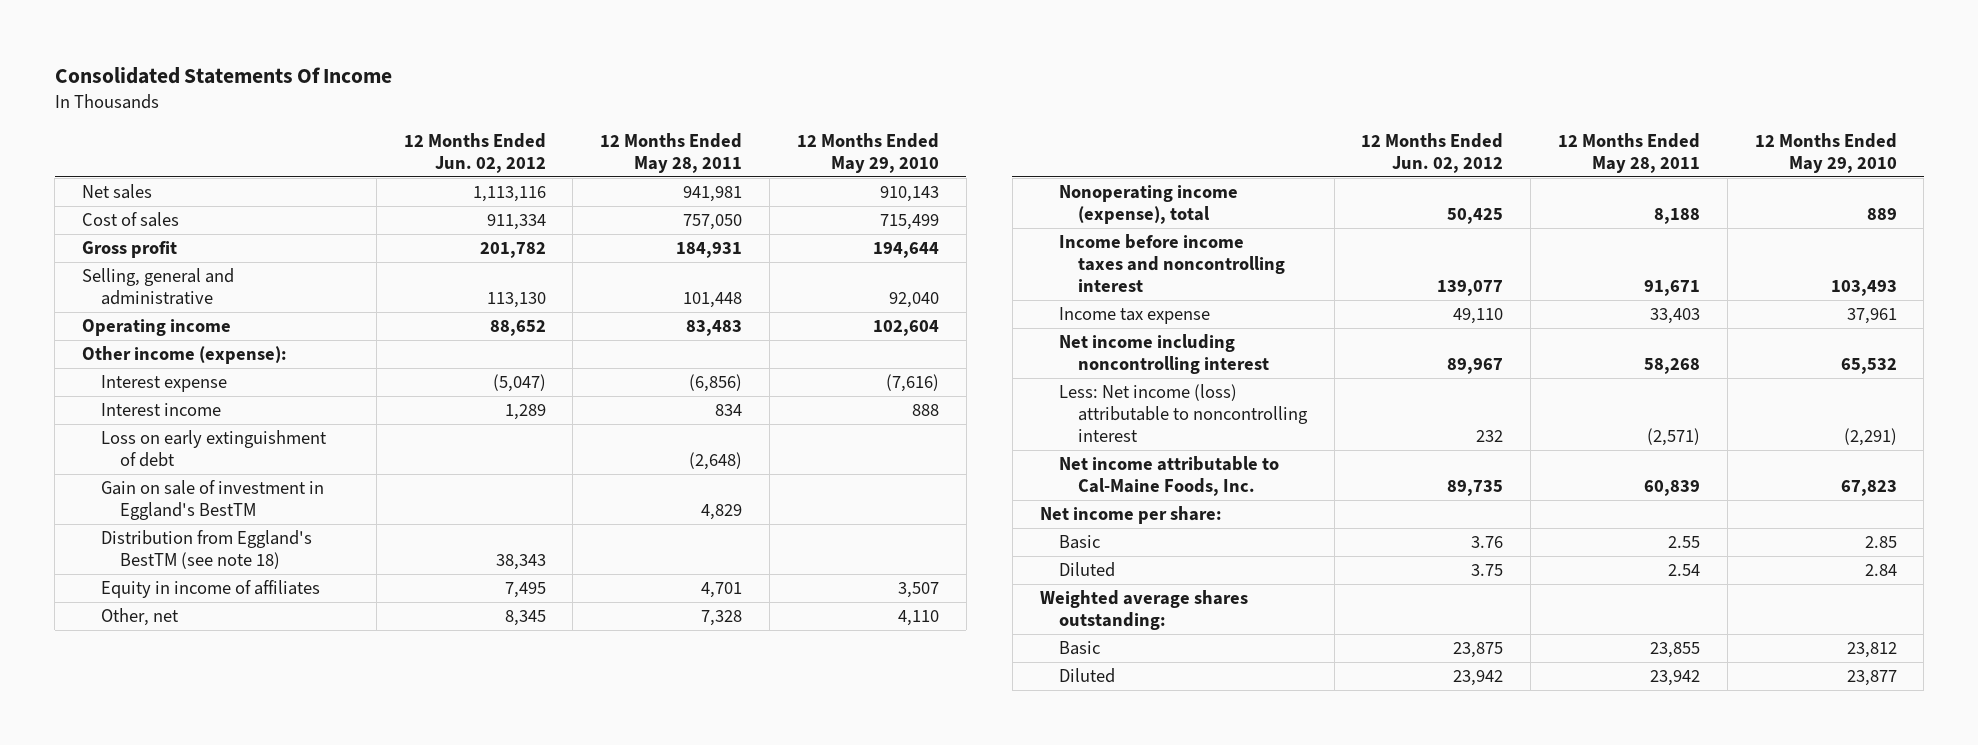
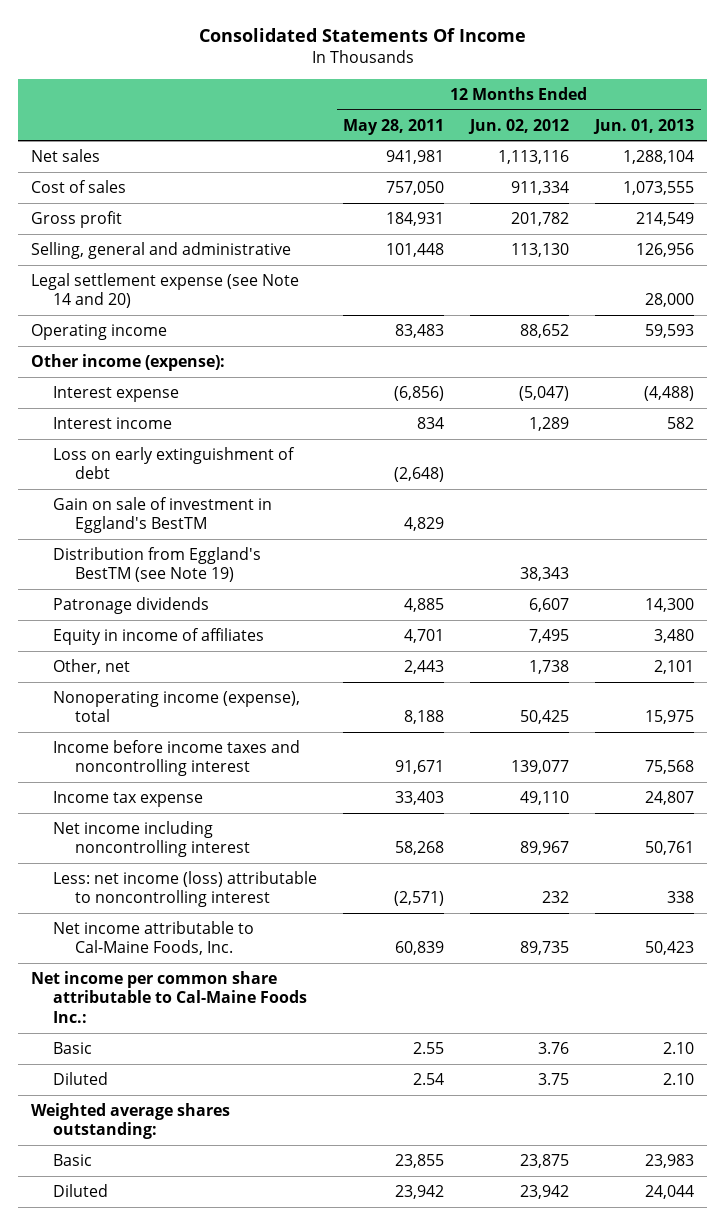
[796,132,939,173] 12 Months Ended May 29, 2010 -> none
none -> [593,118,695,134] Jun. 01, 2013
none -> [30,272,299,309] Legal settlement expense (see Note 14 and 20)
[100,530,312,570] Distribution from Eggland's BestTM (see note 18) -> [52,546,261,583] Distribution from Eggland's BestTM (see Note 19)
none -> [52,596,209,614] Patronage dividends
[504,610,546,627] 8,345 -> [529,659,570,674] 1,738
[701,610,743,627] 7,328 -> [404,659,445,674] 2,443
[1058,384,1308,443] Less: Net income (loss) attributable to noncontrolling interest -> [52,870,317,908] Less: net income (loss) attributable to noncontrolling interest
[1039,506,1222,525] Net income per share: -> [30,970,307,1023] Net income per common share attributable to Cal-Maine Foods Inc.:

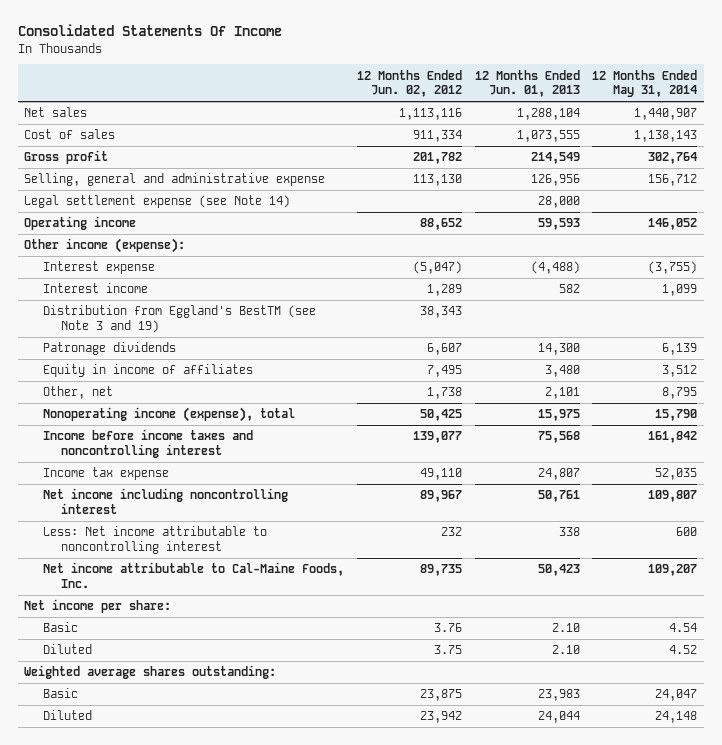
[343,118,445,135] May 28, 2011 -> none
none -> [592,69,698,98] 12 Months Ended May 31, 2014
[30,241,291,259] Selling, general and administrative -> [24,173,326,187] Selling, general and administrative expense
[30,272,299,309] Legal settlement expense (see Note 14 and 20) -> [24,195,291,209] Legal settlement expense (see Note 14)
[52,446,295,480] Loss on early extinguishment of debt -> none
[52,496,272,534] Gain on sale of investment in Eggland's BestTM -> none
[52,546,261,583] Distribution from Eggland's BestTM (see Note 19) -> [42,305,316,333] Distribution from Eggland's BestTM (see Note 3 and 19)
[52,870,317,908] Less: net income (loss) attributable to noncontrolling interest -> [42,526,267,554] Less: Net income attributable to noncontrolling interest
[30,970,307,1023] Net income per common share attributable to Cal-Maine Foods Inc.: -> [24,599,172,614] Net income per share:

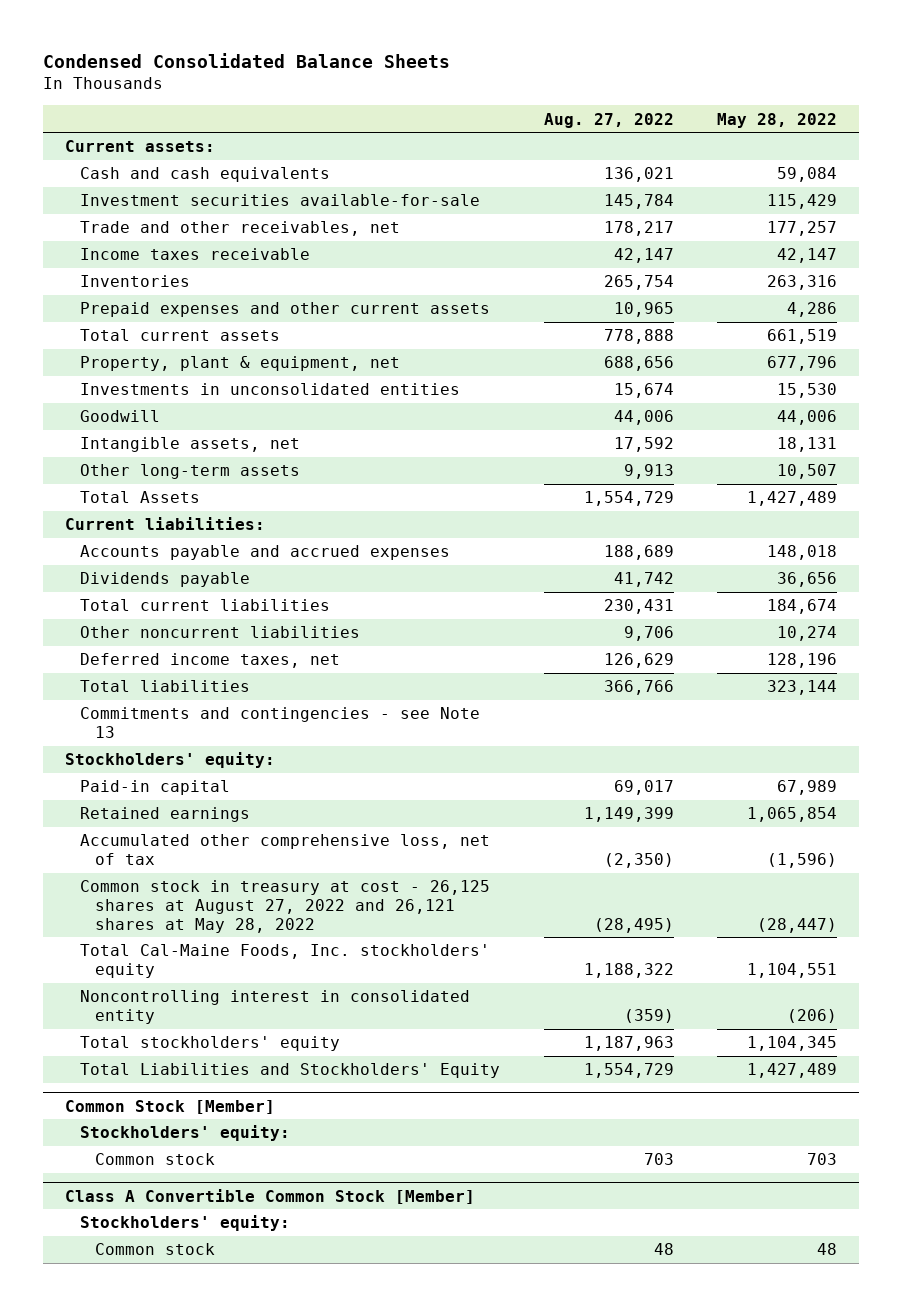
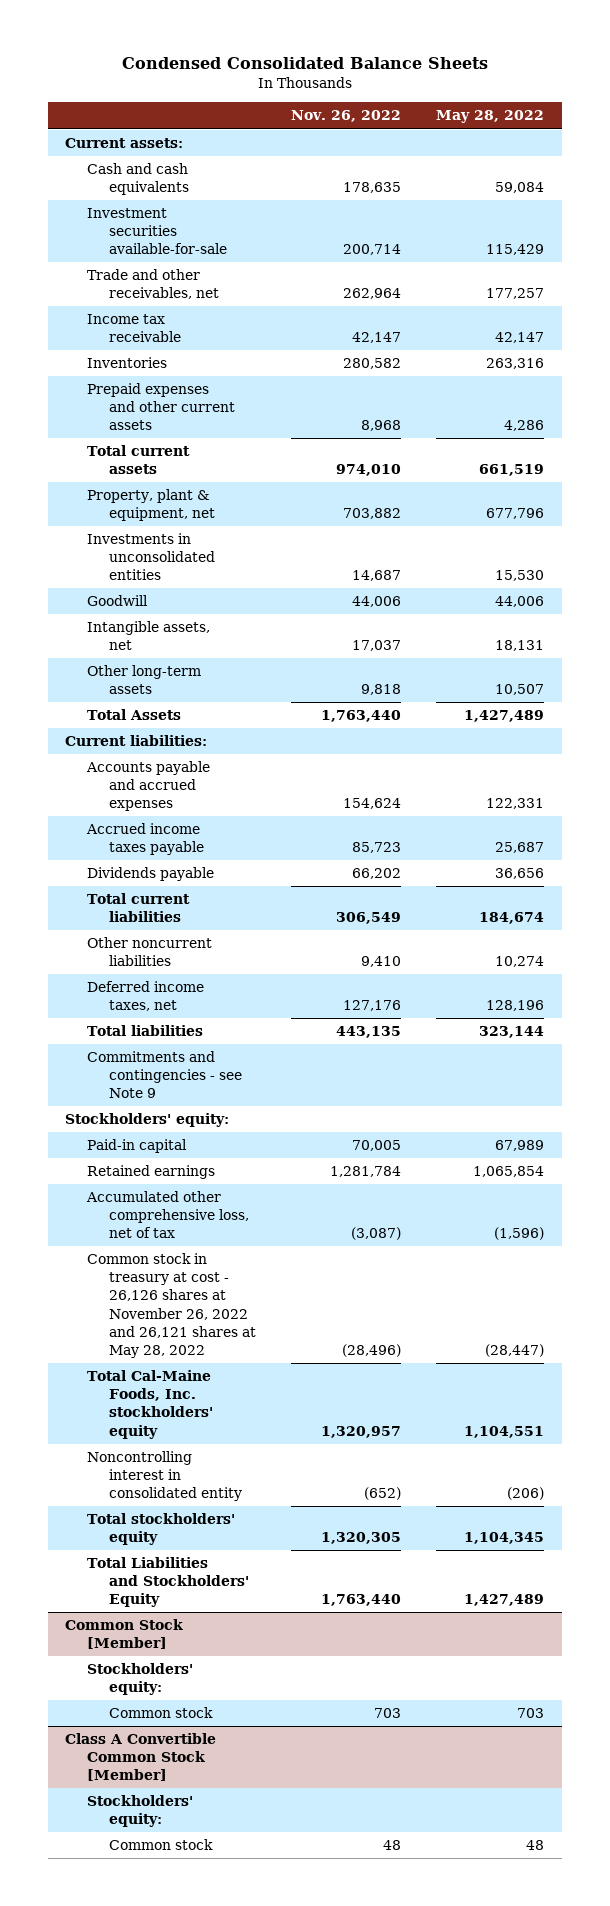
[543,112,674,128] Aug. 27, 2022 -> none
none -> [290,110,401,123] Nov. 26, 2022
[80,248,311,261] Income taxes receivable -> [87,314,181,343] Income tax receivable
[767,545,838,561] 148,018 -> [486,798,545,810] 122,331
none -> [86,823,204,856] Accrued income taxes payable
[80,707,481,739] Commitments and contingencies - see Note 13 -> [87,1051,242,1099] Commitments and contingencies - see Note 9
[80,880,491,933] Common stock in treasury at cost - 26,125 shares at August 27, 2022 and 26,121 shares at May 28, 2022 -> [87,1253,256,1358] Common stock in treasury at cost - 26,126 shares at November 26, 2022 and 26,121 shares at May 28, 2022

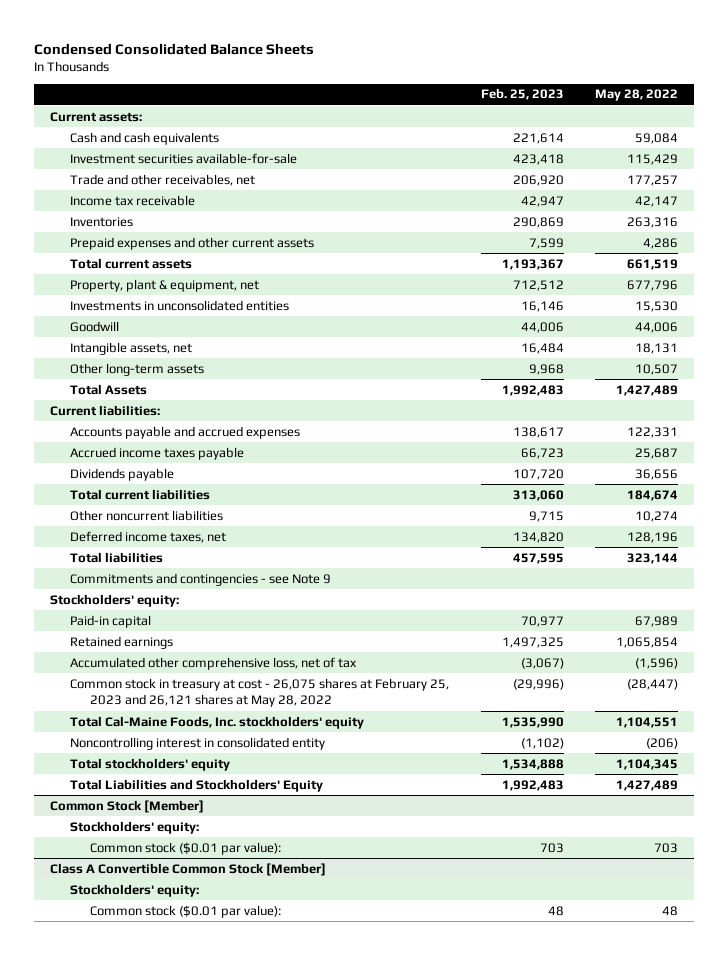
[290,110,401,123] Nov. 26, 2022 -> none
none -> [480,88,564,101] Feb. 25, 2023
[87,1253,256,1358] Common stock in treasury at cost - 26,126 shares at November 26, 2022 and 26,121 shares at May 28, 2022 -> [69,677,449,708] Common stock in treasury at cost - 26,075 shares at February 25, 2023 and 26,121 shares at May 28, 2022
[108,1707,213,1719] Common stock -> [90,841,282,855] Common stock ($0.01 par value):
[108,1839,213,1851] Common stock -> [90,904,282,918] Common stock ($0.01 par value):

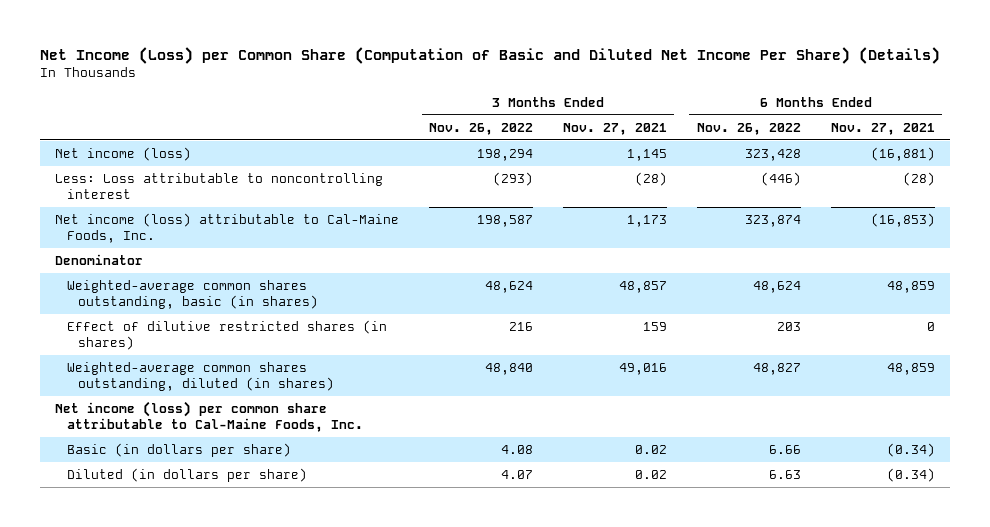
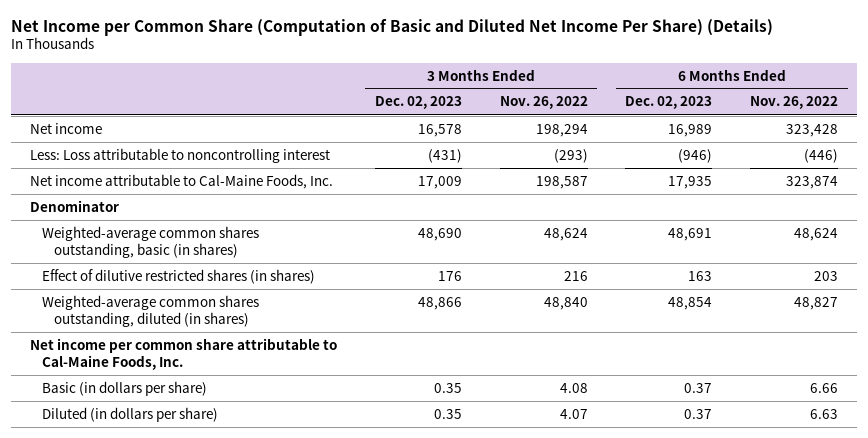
[40,47,941,65] Net Income (Loss) per Common Share (Computation of Basic and Diluted Net Income Per Share) (Details) -> [10,18,773,36] Net Income per Common Share (Computation of Basic and Diluted Net Income Per Share) (Details)
[562,122,667,135] Nov. 27, 2021 -> none
[830,122,935,135] Nov. 27, 2021 -> none
none -> [374,96,462,110] Dec. 02, 2023
none -> [625,96,713,110] Dec. 02, 2023
[55,146,192,161] Net income (loss) -> [29,122,102,134] Net income
[55,212,400,243] Net income (loss) attributable to Cal-Maine Foods, Inc. -> [29,173,333,189] Net income attributable to Cal-Maine Foods, Inc.
[55,400,363,432] Net income (loss) per common share attributable to Cal-Maine Foods, Inc. -> [29,337,337,370] Net income per common share attributable to Cal-Maine Foods, Inc.

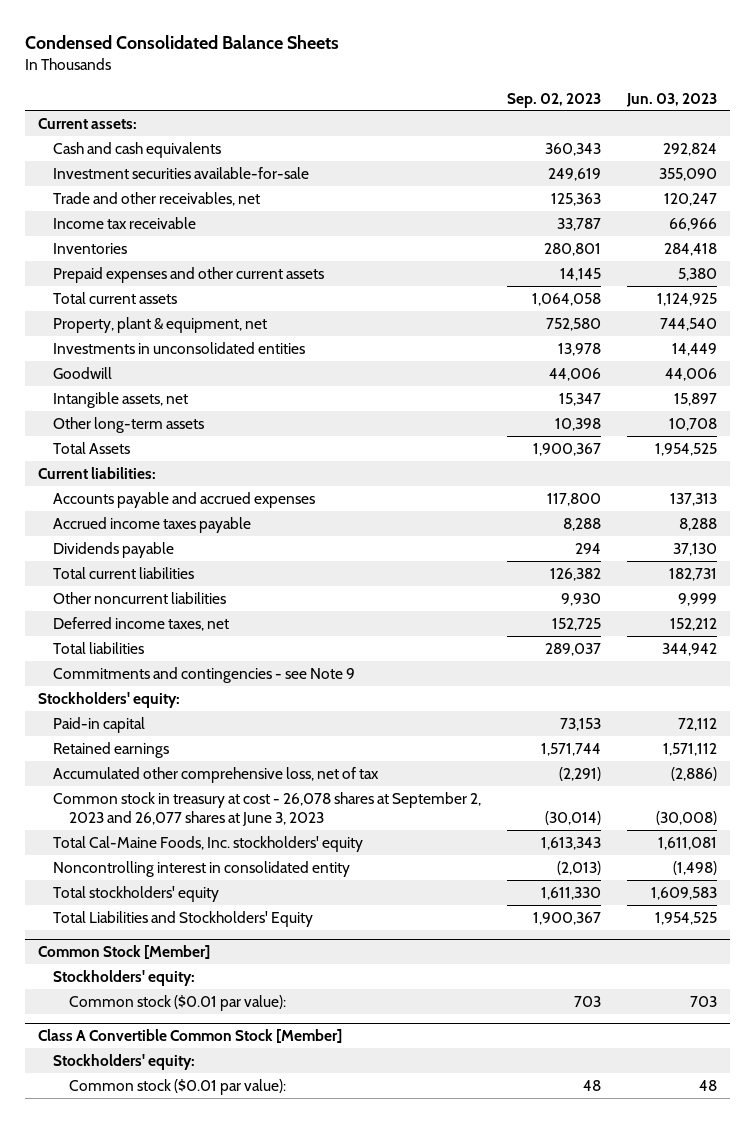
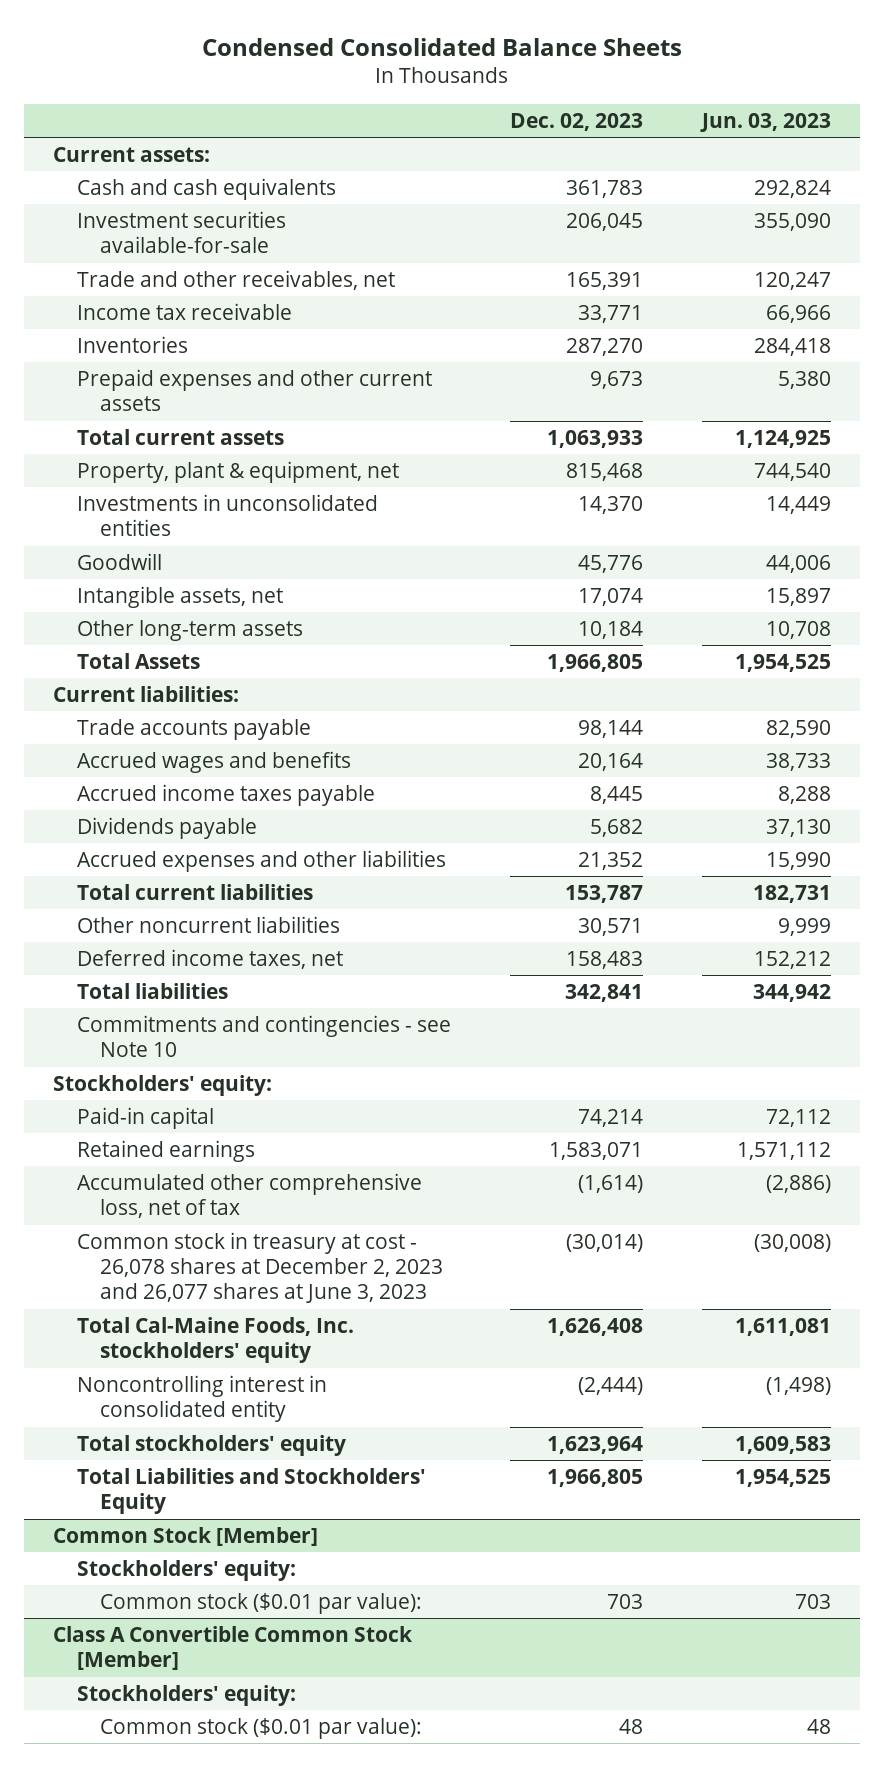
[506,92,601,108] Sep. 02, 2023 -> none
none -> [509,112,643,131] Dec. 02, 2023
[53,491,316,508] Accounts payable and accrued expenses -> none
none -> [76,718,311,740] Trade accounts payable
none -> [76,750,351,773] Accrued wages and benefits
none -> [76,849,446,872] Accrued expenses and other liabilities
[53,666,356,683] Commitments and contingencies - see Note 9 -> [76,1014,451,1058] Commitments and contingencies - see Note 10
[53,791,482,826] Common stock in treasury at cost - 26,078 shares at September 2, 2023 and 26,077 shares at June 3, 2023 -> [76,1231,444,1304] Common stock in treasury at cost - 26,078 shares at December 2, 2023 and 26,077 shares at June 3, 2023

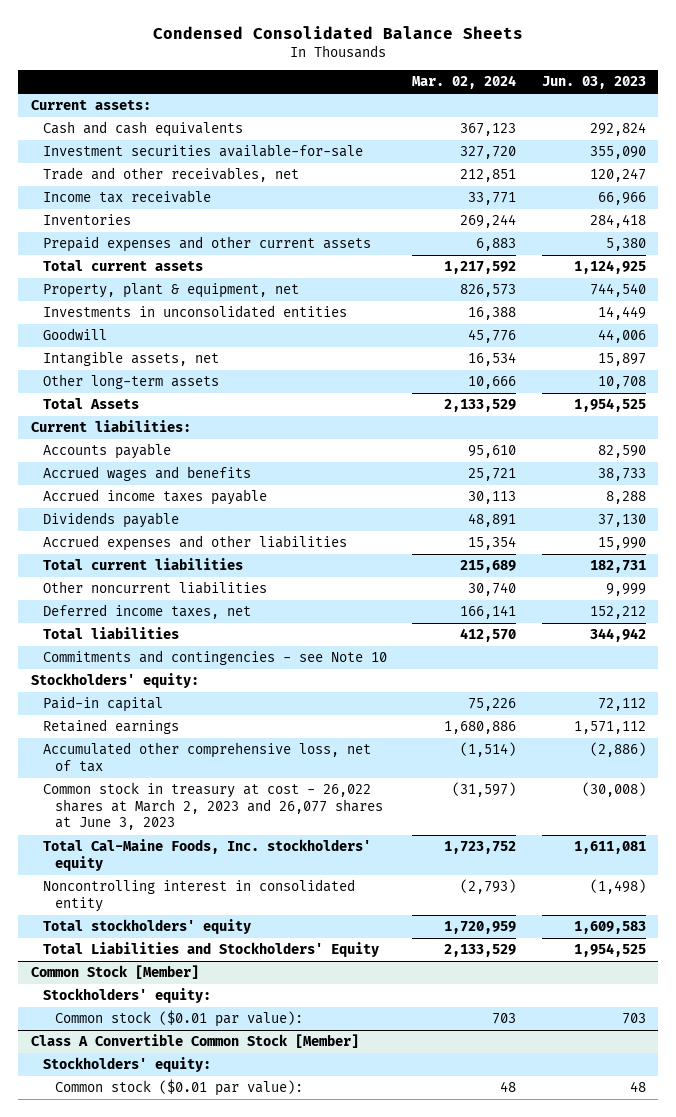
[509,112,643,131] Dec. 02, 2023 -> none
none -> [412,75,517,90] Mar. 02, 2024
[76,718,311,740] Trade accounts payable -> [43,443,172,460] Accounts payable
[76,1231,444,1304] Common stock in treasury at cost - 26,078 shares at December 2, 2023 and 26,077 shares at June 3, 2023 -> [43,782,384,831] Common stock in treasury at cost - 26,022 shares at March 2, 2023 and 26,077 shares at June 3, 2023

